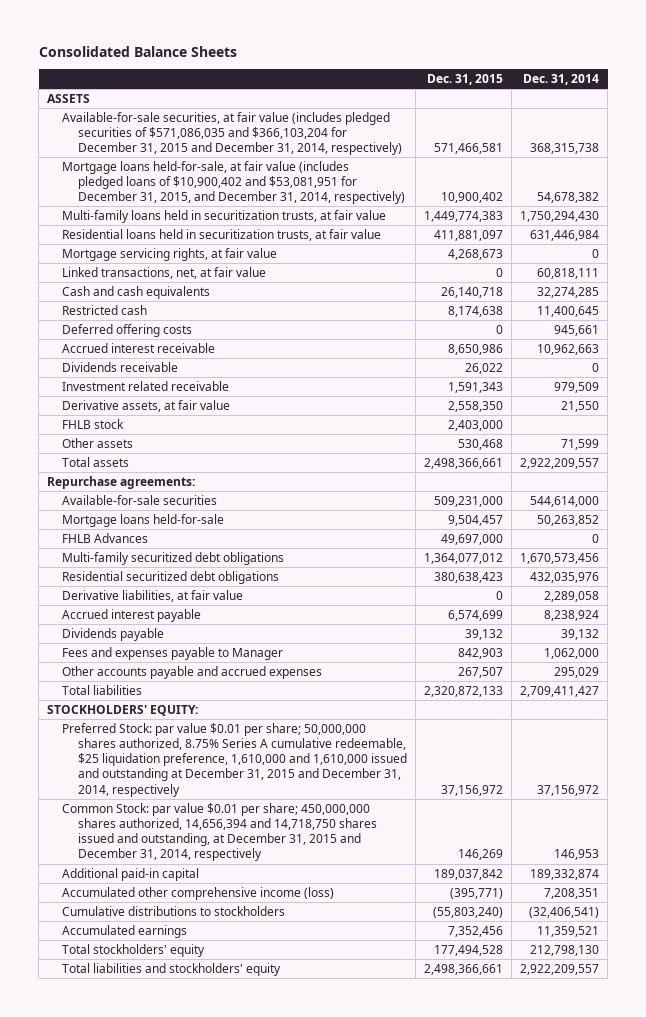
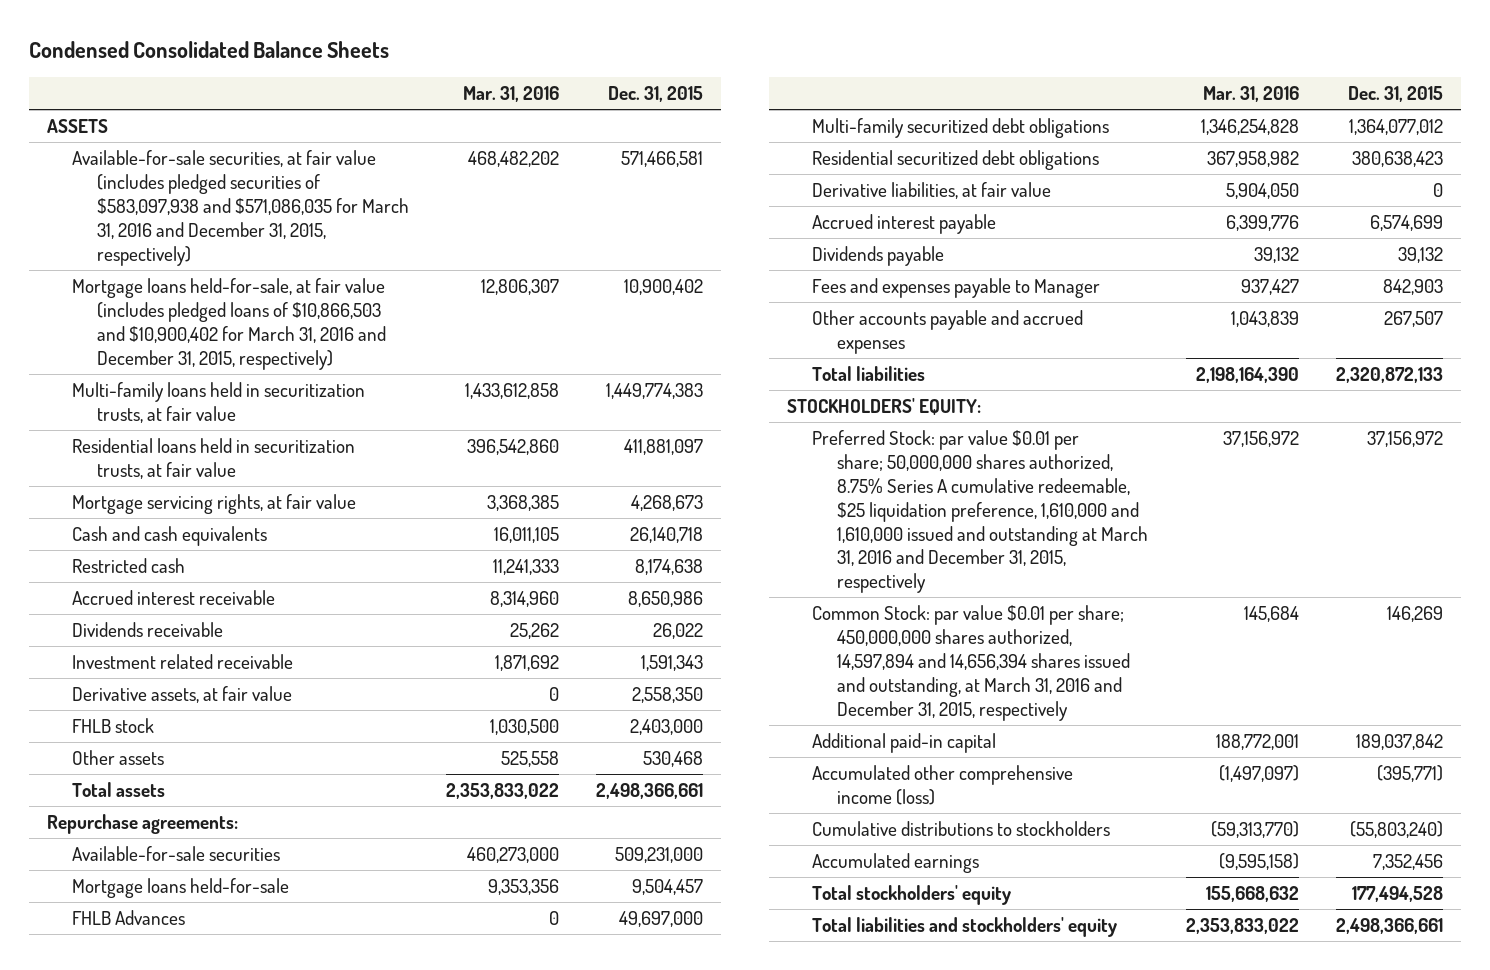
[38,46,237,58] Consolidated Balance Sheets -> [28,41,389,59] Condensed Consolidated Balance Sheets
[523,74,600,86] Dec. 31, 2014 -> none
none -> [462,86,559,103] Mar. 31, 2016
[62,111,402,156] Available-for-sale securities, at fair value (includes pledged securities of $571,086,035 and $366,103,204 for December 31, 2015 and December 31, 2014, respectively) -> [71,149,409,266] Available-for-sale securities, at fair value (includes pledged securities of $583,097,938 and $571,086,035 for March 31, 2016 and December 31, 2015, respectively)
[62,160,405,205] Mortgage loans held-for-sale, at fair value (includes pledged loans of $10,900,402 and $53,081,951 for December 31, 2015, and December 31, 2014, respectively) -> [71,277,386,370] Mortgage loans held-for-sale, at fair value (includes pledged loans of $10,866,503 and $10,900,402 for March 31, 2016 and December 31, 2015, respectively)
[62,266,267,279] Linked transactions, net, at fair value -> none
[62,323,193,337] Deferred offering costs -> none
[62,722,407,797] Preferred Stock: par value $0.01 per share; 50,000,000 shares authorized, 8.75% Series A cumulative redeemable, $25 liquidation preference, 1,610,000 and 1,610,000 issued and outstanding at December 31, 2015 and December 31, 2014, respectively -> [812,429,1148,594] Preferred Stock: par value $0.01 per share; 50,000,000 shares authorized, 8.75% Series A cumulative redeemable, $25 liquidation preference, 1,610,000 and 1,610,000 issued and outstanding at March 31, 2016 and December 31, 2015, respectively
[62,802,377,862] Common Stock: par value $0.01 per share; 450,000,000 shares authorized, 14,656,394 and 14,718,750 shares issued and outstanding, at December 31, 2015 and December 31, 2014, respectively -> [812,604,1130,721] Common Stock: par value $0.01 per share; 450,000,000 shares authorized, 14,597,894 and 14,656,394 shares issued and outstanding, at March 31, 2016 and December 31, 2015, respectively

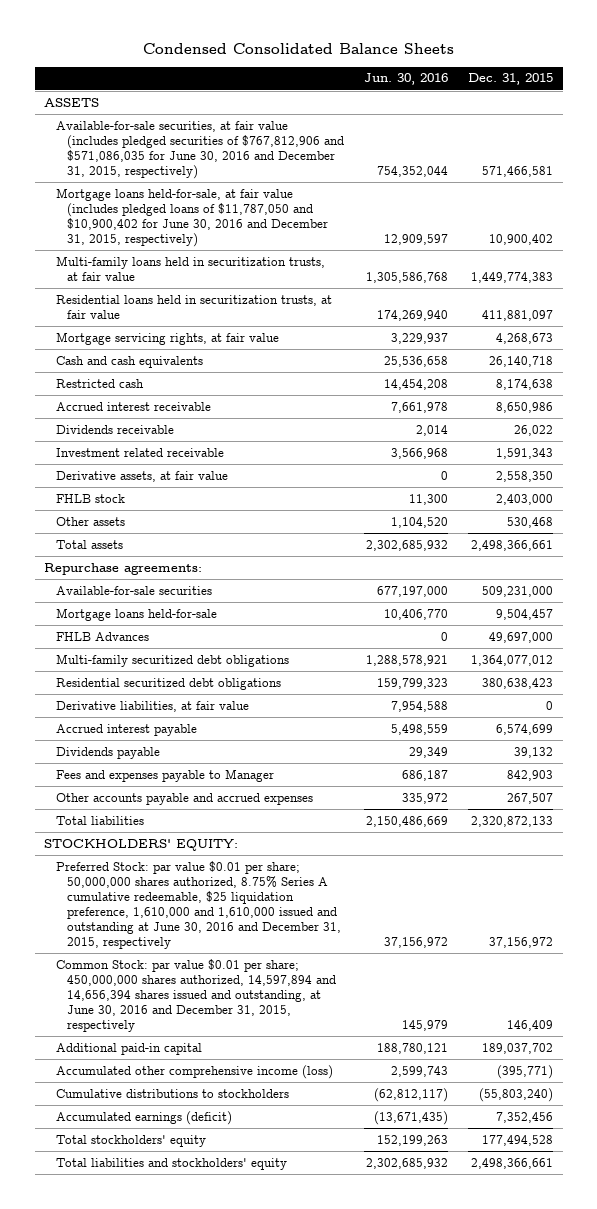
[462,86,559,103] Mar. 31, 2016 -> none
none -> [363,73,448,86] Jun. 30, 2016
[71,149,409,266] Available-for-sale securities, at fair value (includes pledged securities of $583,097,938 and $571,086,035 for March 31, 2016 and December 31, 2015, respectively) -> [55,120,344,179] Available-for-sale securities, at fair value (includes pledged securities of $767,812,906 and $571,086,035 for June 30, 2016 and December 31, 2015, respectively)
[71,277,386,370] Mortgage loans held-for-sale, at fair value (includes pledged loans of $10,866,503 and $10,900,402 for March 31, 2016 and December 31, 2015, respectively) -> [55,187,328,247] Mortgage loans held-for-sale, at fair value (includes pledged loans of $11,787,050 and $10,900,402 for June 30, 2016 and December 31, 2015, respectively)
[812,429,1148,594] Preferred Stock: par value $0.01 per share; 50,000,000 shares authorized, 8.75% Series A cumulative redeemable, $25 liquidation preference, 1,610,000 and 1,610,000 issued and outstanding at March 31, 2016 and December 31, 2015, respectively -> [55,860,341,949] Preferred Stock: par value $0.01 per share; 50,000,000 shares authorized, 8.75% Series A cumulative redeemable, $25 liquidation preference, 1,610,000 and 1,610,000 issued and outstanding at June 30, 2016 and December 31, 2015, respectively
[812,604,1130,721] Common Stock: par value $0.01 per share; 450,000,000 shares authorized, 14,597,894 and 14,656,394 shares issued and outstanding, at March 31, 2016 and December 31, 2015, respectively -> [55,958,336,1032] Common Stock: par value $0.01 per share; 450,000,000 shares authorized, 14,597,894 and 14,656,394 shares issued and outstanding, at June 30, 2016 and December 31, 2015, respectively
[1386,605,1443,622] 146,269 -> [506,1019,553,1031] 146,409
[1355,733,1443,750] 189,037,842 -> [481,1042,553,1054] 189,037,702
[812,852,980,873] Accumulated earnings -> [55,1110,232,1125] Accumulated earnings (deficit)

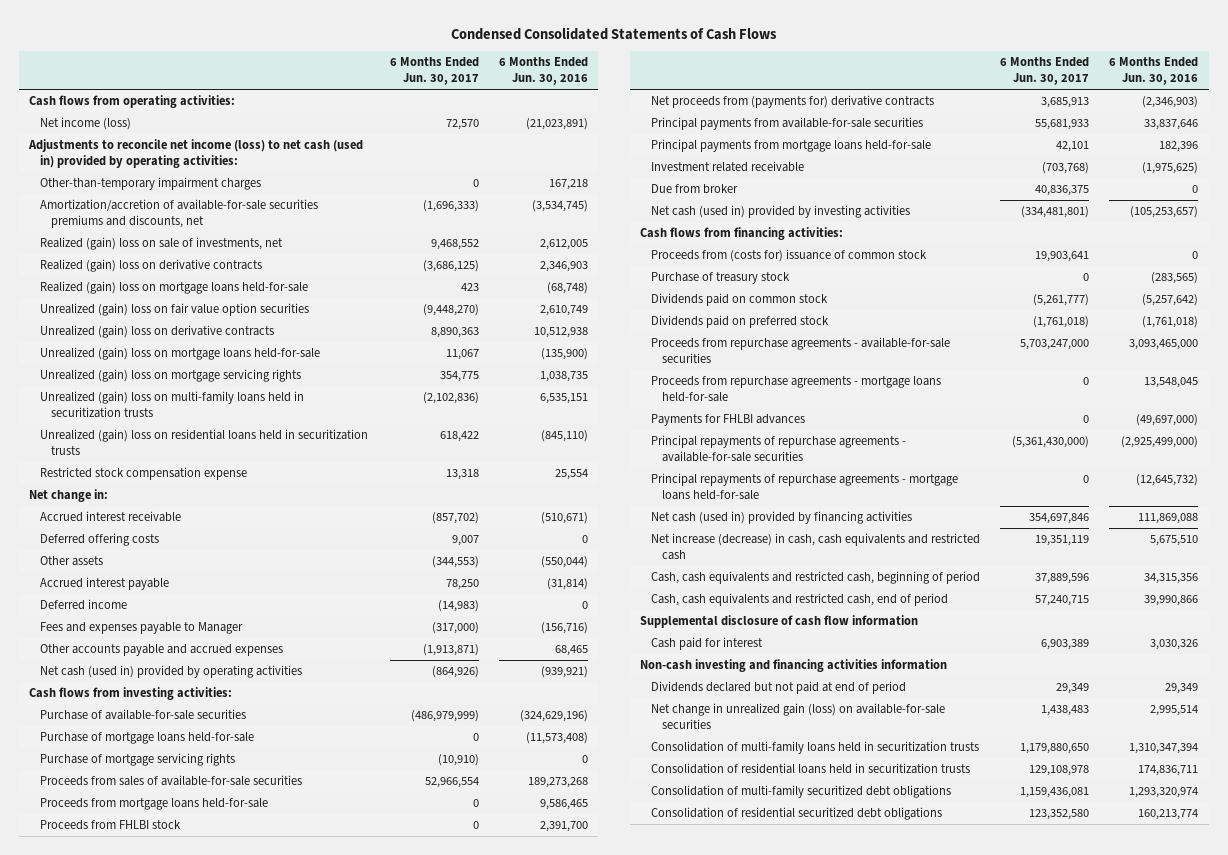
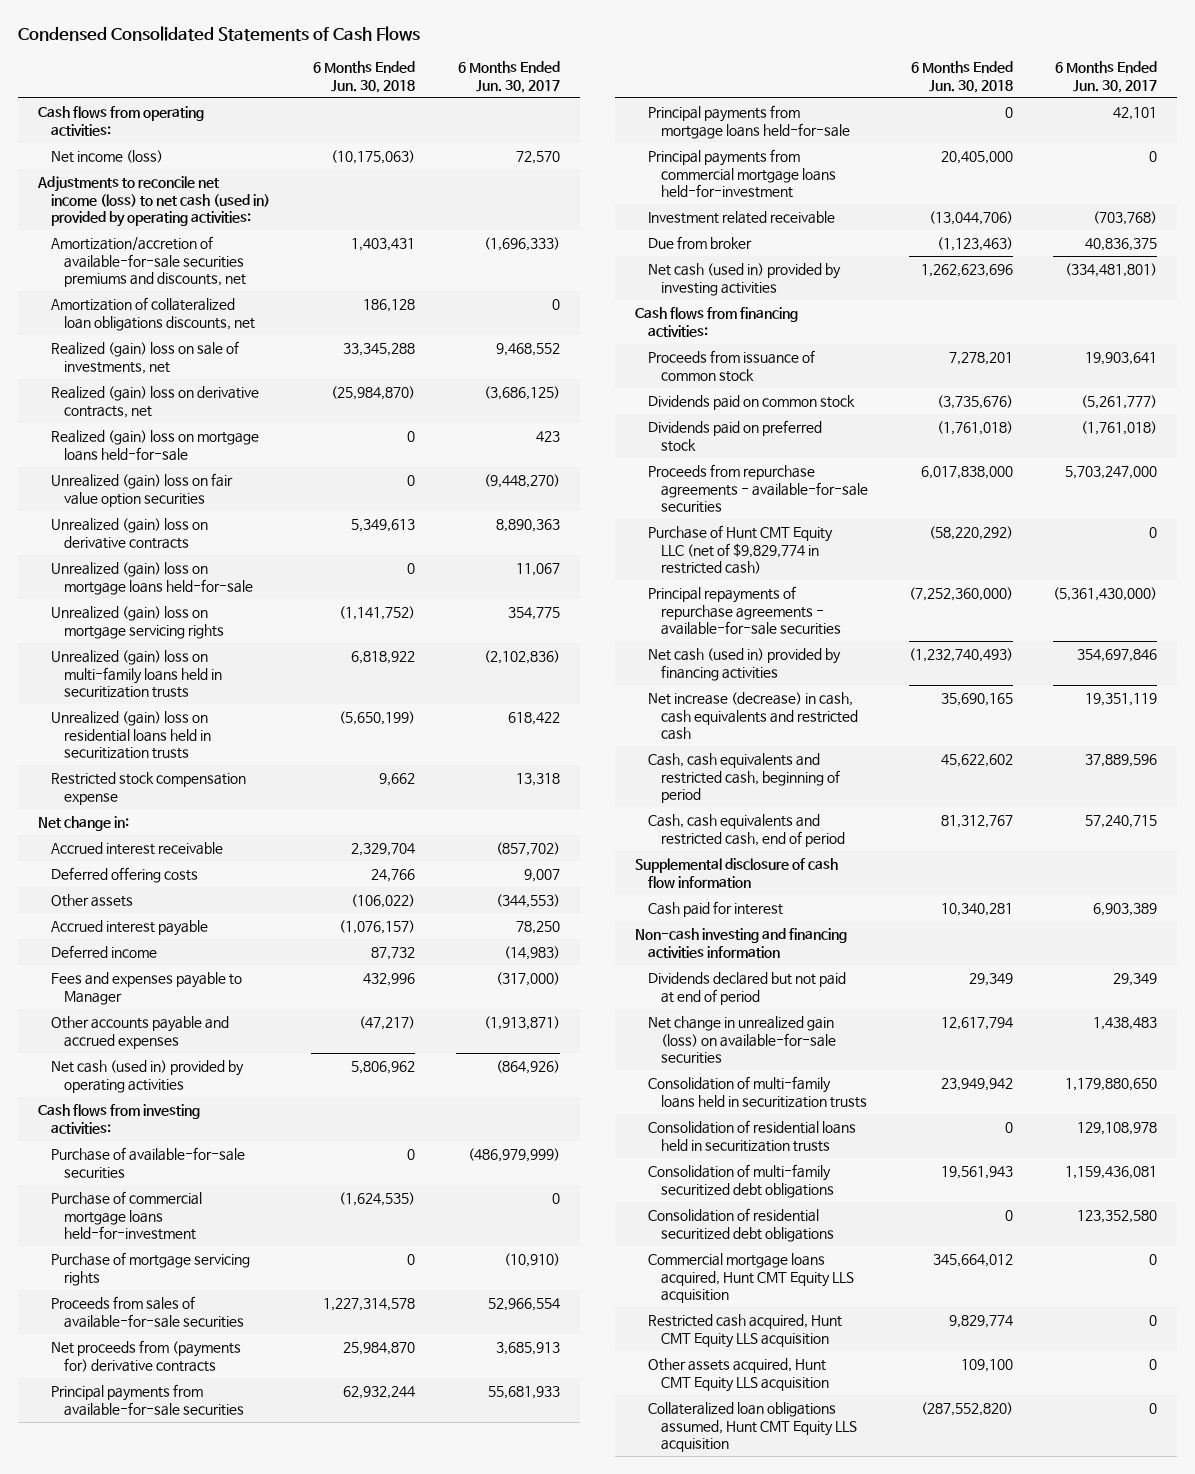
[499,57,589,86] 6 Months Ended Jun. 30, 2016 -> none
none -> [313,61,416,93] 6 Months Ended Jun. 30, 2018
[40,177,262,191] Other-than-temporary impairment charges -> none
none -> [50,297,255,331] Amortization of collateralized loan obligations discounts, net
[40,259,263,273] Realized (gain) loss on derivative contracts -> [50,386,259,418] Realized (gain) loss on derivative contracts, net
[40,732,255,745] Purchase of mortgage loans held-for-sale -> [50,1191,202,1241] Purchase of commercial mortgage loans held-for-investment
[40,798,269,811] Proceeds from mortgage loans held-for-sale -> none
[40,820,182,831] Proceeds from FHLBI stock -> none
none -> [648,149,837,199] Principal payments from commercial mortgage loans held-for-investment
[650,272,790,285] Purchase of treasury stock -> none
[650,249,927,263] Proceeds from (costs for) issuance of common stock -> [648,350,816,382] Proceeds from issuance of common stock
[650,376,941,402] Proceeds from repurchase agreements - mortgage loans held-for-sale -> none
[650,414,805,427] Payments for FHLBI advances -> none
none -> [648,525,834,575] Purchase of Hunt CMT Equity LLC (net of $9,829,774 in restricted cash)
[650,473,958,500] Principal repayments of repurchase agreements - mortgage loans held-for-sale -> none
none -> [648,1253,855,1304] Commercial mortgage loans acquired, Hunt CMT Equity LLS acquisition
none -> [648,1314,843,1348] Restricted cash acquired, Hunt CMT Equity LLS acquisition
none -> [648,1358,830,1392] Other assets acquired, Hunt CMT Equity LLS acquisition
none -> [648,1402,858,1453] Collateralized loan obligations assumed, Hunt CMT Equity LLS acquisition

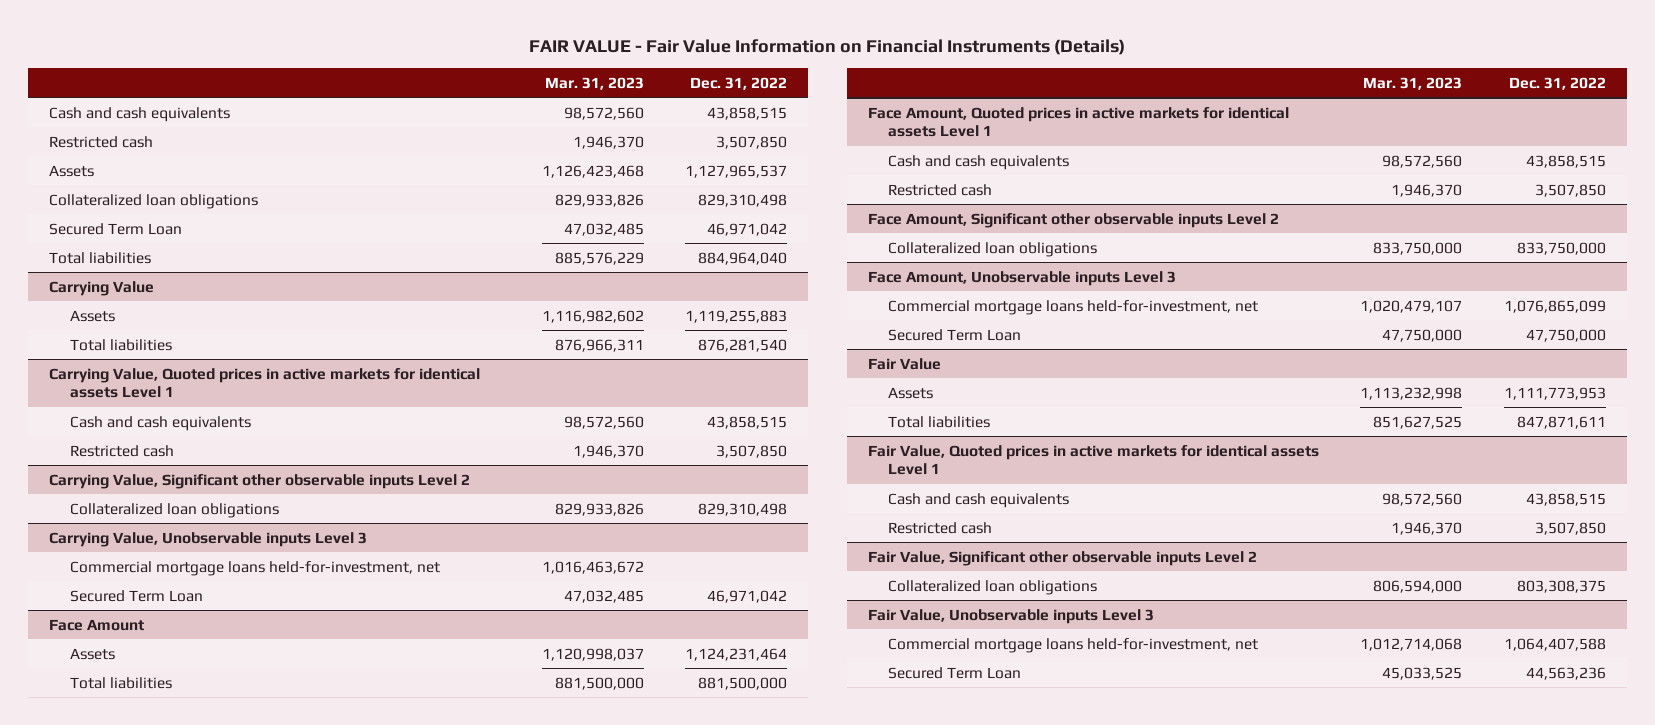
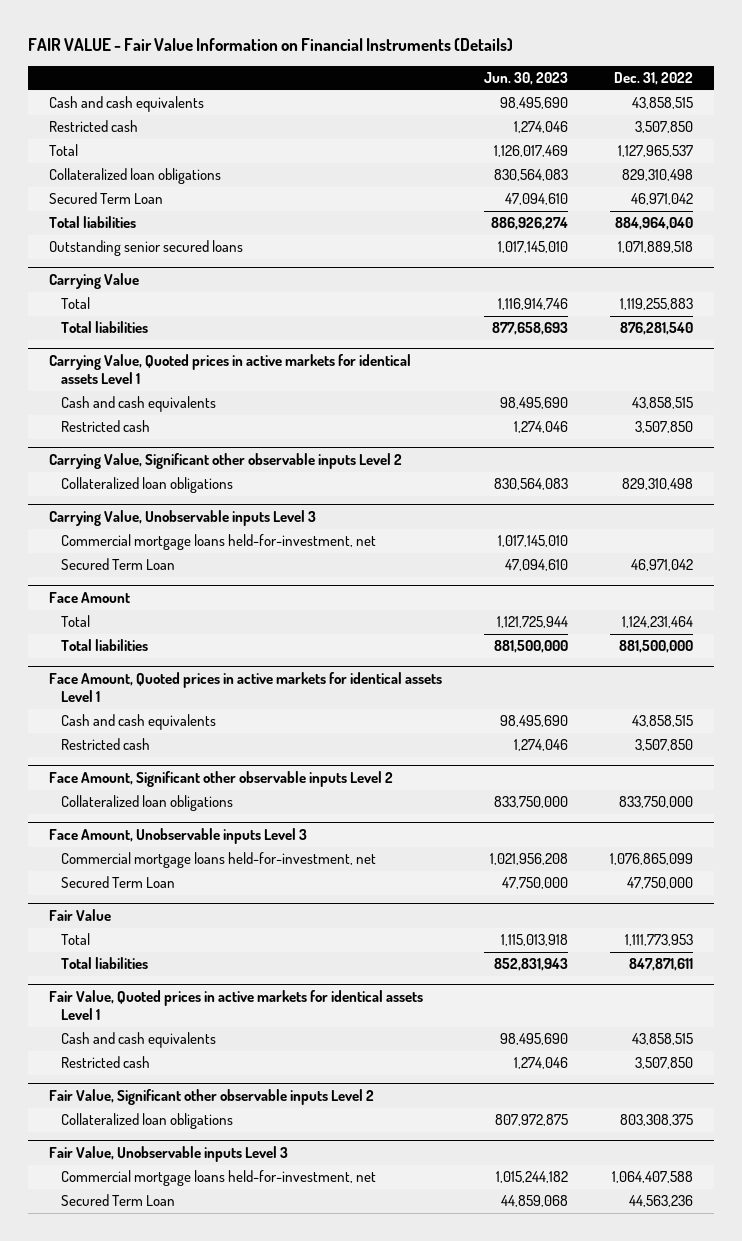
[544,76,644,90] Mar. 31, 2023 -> none
none -> [483,72,568,86] Jun. 30, 2023
[49,164,95,177] Assets -> [49,144,79,157] Total
none -> [49,240,244,257] Outstanding senior secured loans
[69,309,115,322] Assets -> [61,297,91,310] Total
[69,647,115,660] Assets -> [61,615,91,628] Total
[888,386,934,399] Assets -> [61,933,91,946] Total

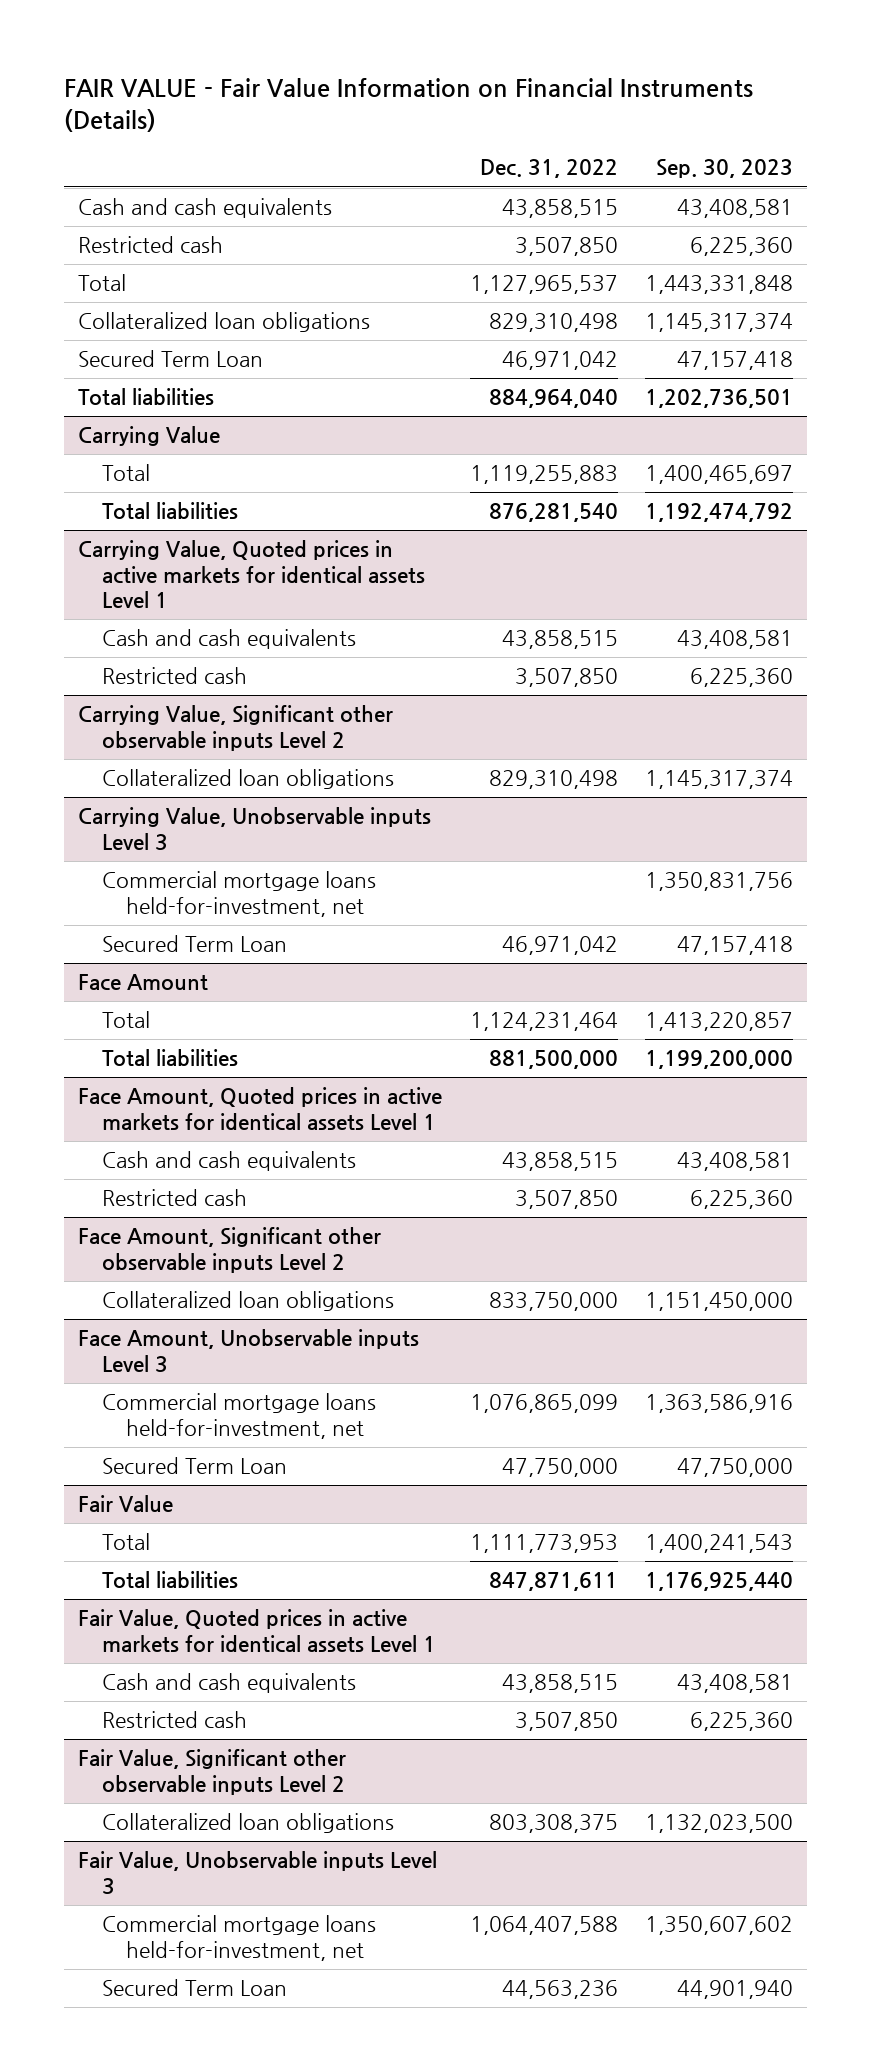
[483,72,568,86] Jun. 30, 2023 -> none
none -> [656,159,794,179] Sep. 30, 2023
[49,240,244,257] Outstanding senior secured loans -> none

